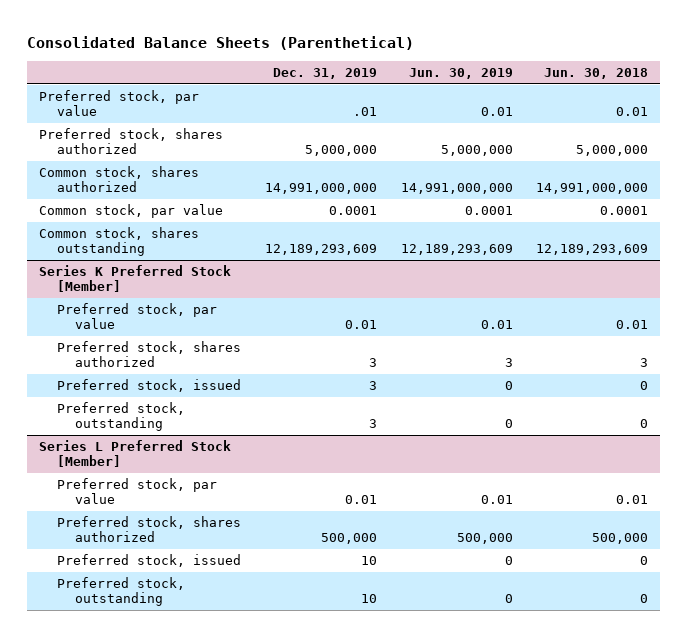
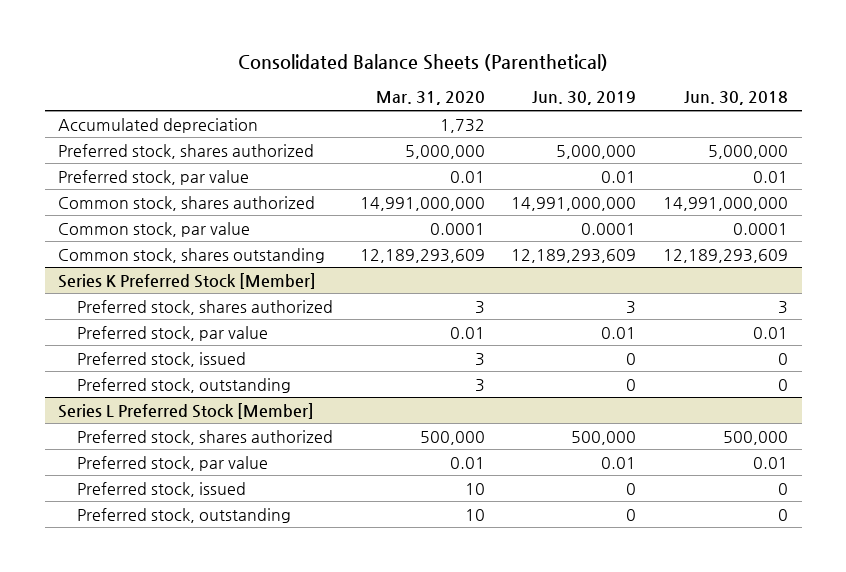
[272,68,377,80] Dec. 31, 2019 -> none
none -> [375,91,485,106] Mar. 31, 2020
none -> [57,117,258,133] Accumulated depreciation
[39,90,200,117] Preferred stock, par value -> [57,169,249,185] Preferred stock, par value
[57,303,218,330] Preferred stock, par value -> [76,325,268,341] Preferred stock, par value
[57,478,218,505] Preferred stock, par value -> [76,455,268,471] Preferred stock, par value

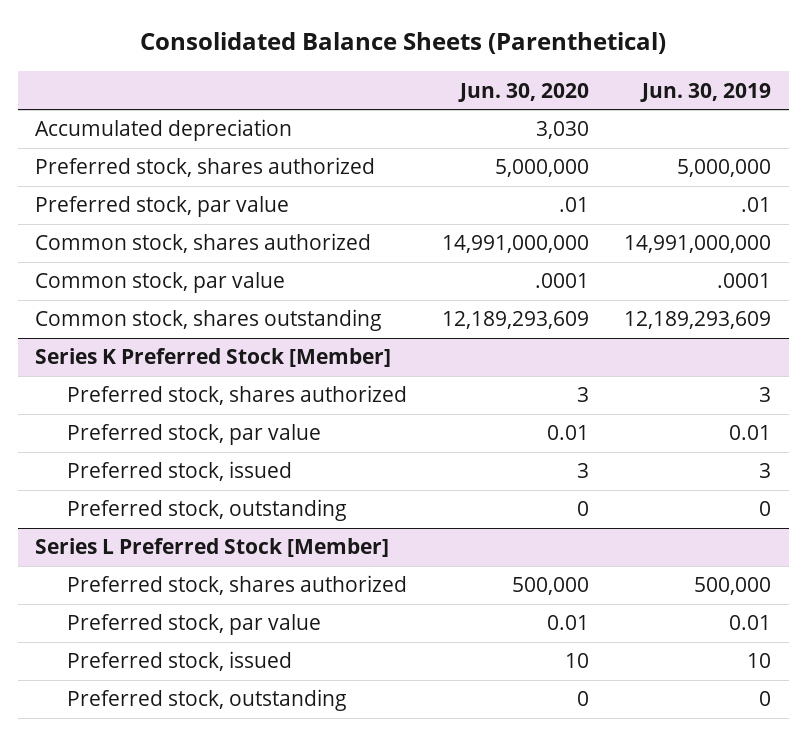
[375,91,485,106] Mar. 31, 2020 -> none
[684,91,789,106] Jun. 30, 2018 -> none
none -> [457,82,589,102] Jun. 30, 2020
[601,170,637,183] 0.01 -> [740,197,771,213] .01
[581,222,637,235] 0.0001 -> [716,273,771,289] .0001
[626,352,637,365] 0 -> [758,463,771,479] 3
[626,482,637,495] 0 -> [746,653,771,669] 10

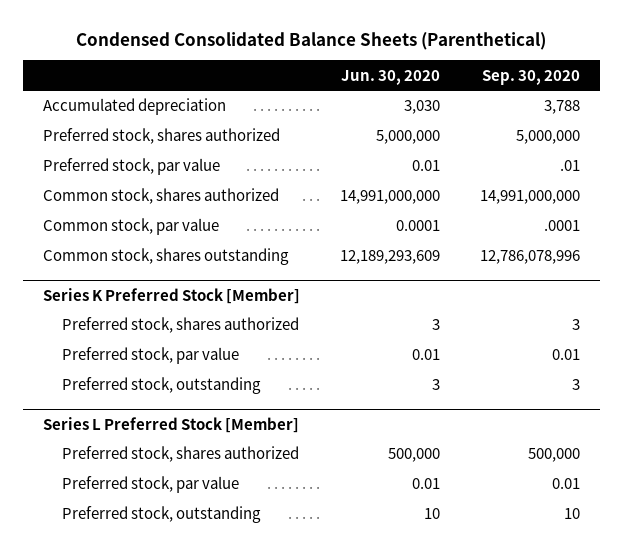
[140,32,667,55] Consolidated Balance Sheets (Parenthetical) -> [76,31,547,50] Condensed Consolidated Balance Sheets (Parenthetical)
[639,82,771,102] Jun. 30, 2019 -> none
none -> [482,69,581,85] Sep. 30, 2020
[558,197,589,213] .01 -> [411,160,440,172] 0.01
[534,273,589,289] .0001 -> [395,220,440,232] 0.0001
[66,461,292,482] Preferred stock, issued -> none
[576,501,589,517] 0 -> [431,379,440,391] 3
[66,651,292,672] Preferred stock, issued -> none
[576,691,589,707] 0 -> [423,508,440,520] 10

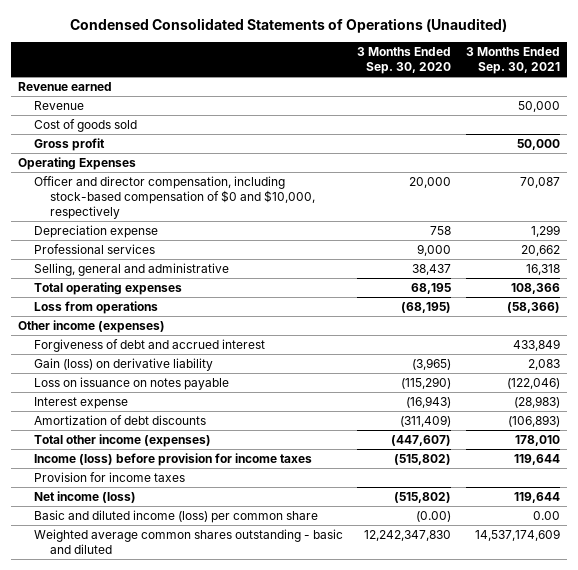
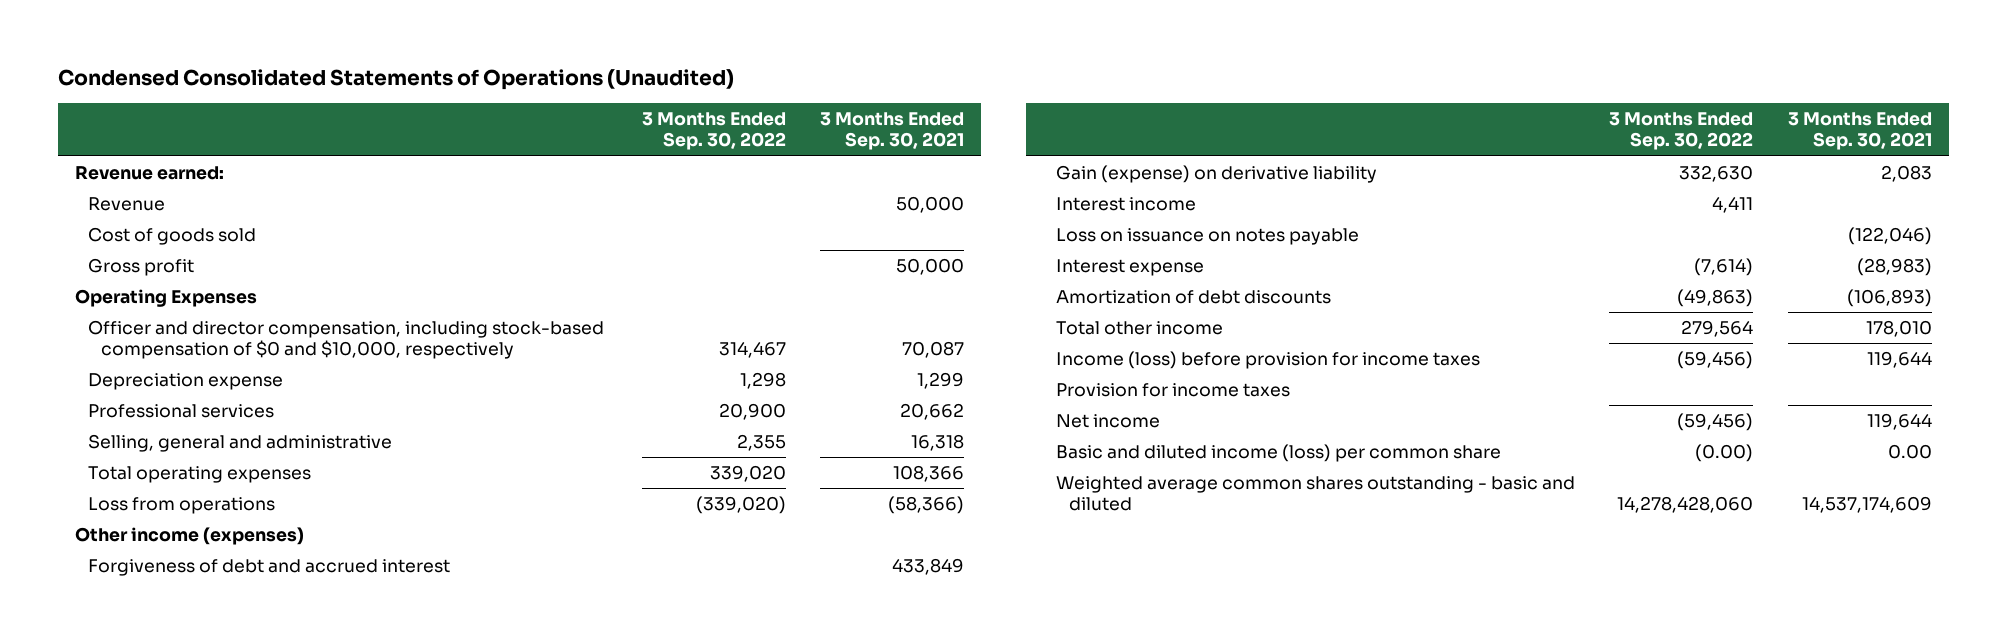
[357,46,452,75] 3 Months Ended Sep. 30, 2020 -> none
none -> [641,112,786,151] 3 Months Ended Sep. 30, 2022
[17,81,112,91] Revenue earned -> [75,166,225,181] Revenue earned:
[34,357,214,371] Gain (loss) on derivative liability -> [1055,165,1377,184] Gain (expense) on derivative liability
none -> [1055,197,1196,212] Interest income
[34,433,212,447] Total other income (expenses) -> [1055,321,1223,336] Total other income
[34,490,137,503] Net income (loss) -> [1055,414,1160,429] Net income

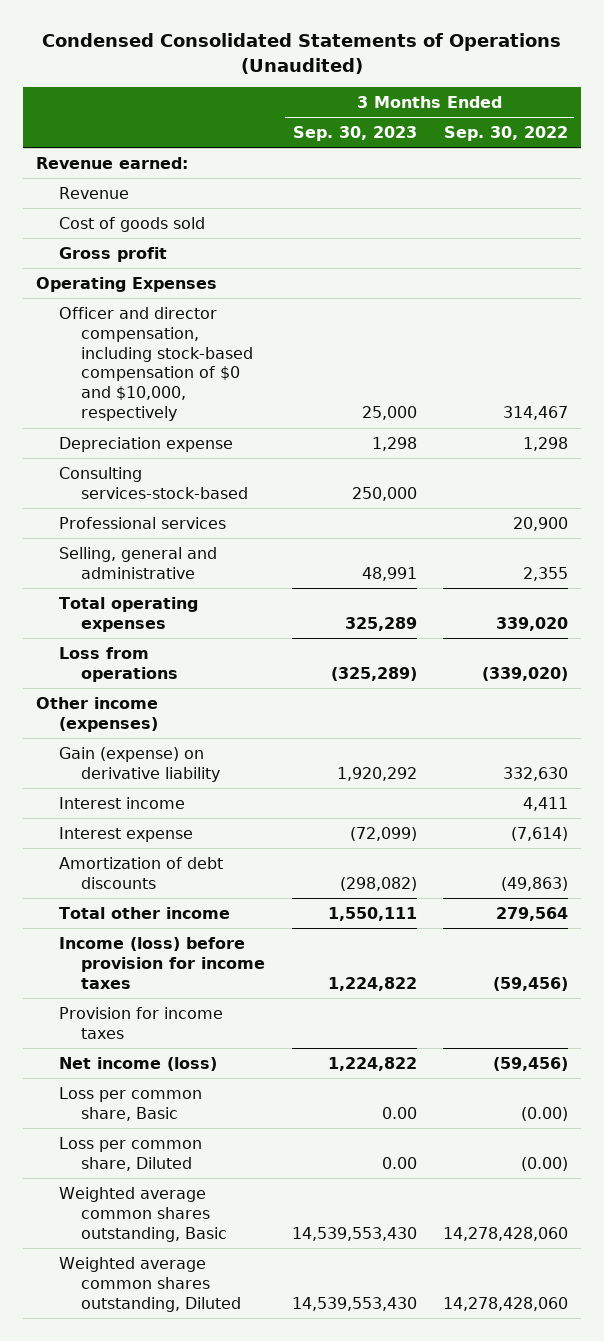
[820,112,965,151] 3 Months Ended Sep. 30, 2021 -> none
none -> [292,126,417,142] Sep. 30, 2023
none -> [58,466,249,499] Consulting services-stock-based
[88,559,451,577] Forgiveness of debt and accrued interest -> none
[1055,228,1359,246] Loss on issuance on notes payable -> none
[1055,414,1160,429] Net income -> [58,1056,217,1071] Net income (loss)
[1055,444,1501,463] Basic and diluted income (loss) per common share -> [58,1086,202,1121] Loss per common share, Basic
none -> [58,1136,202,1171] Loss per common share, Diluted
[1055,476,1575,512] Weighted average common shares outstanding - basic and diluted -> [58,1186,228,1242] Weighted average common shares outstanding, Basic
none -> [58,1256,242,1312] Weighted average common shares outstanding, Diluted

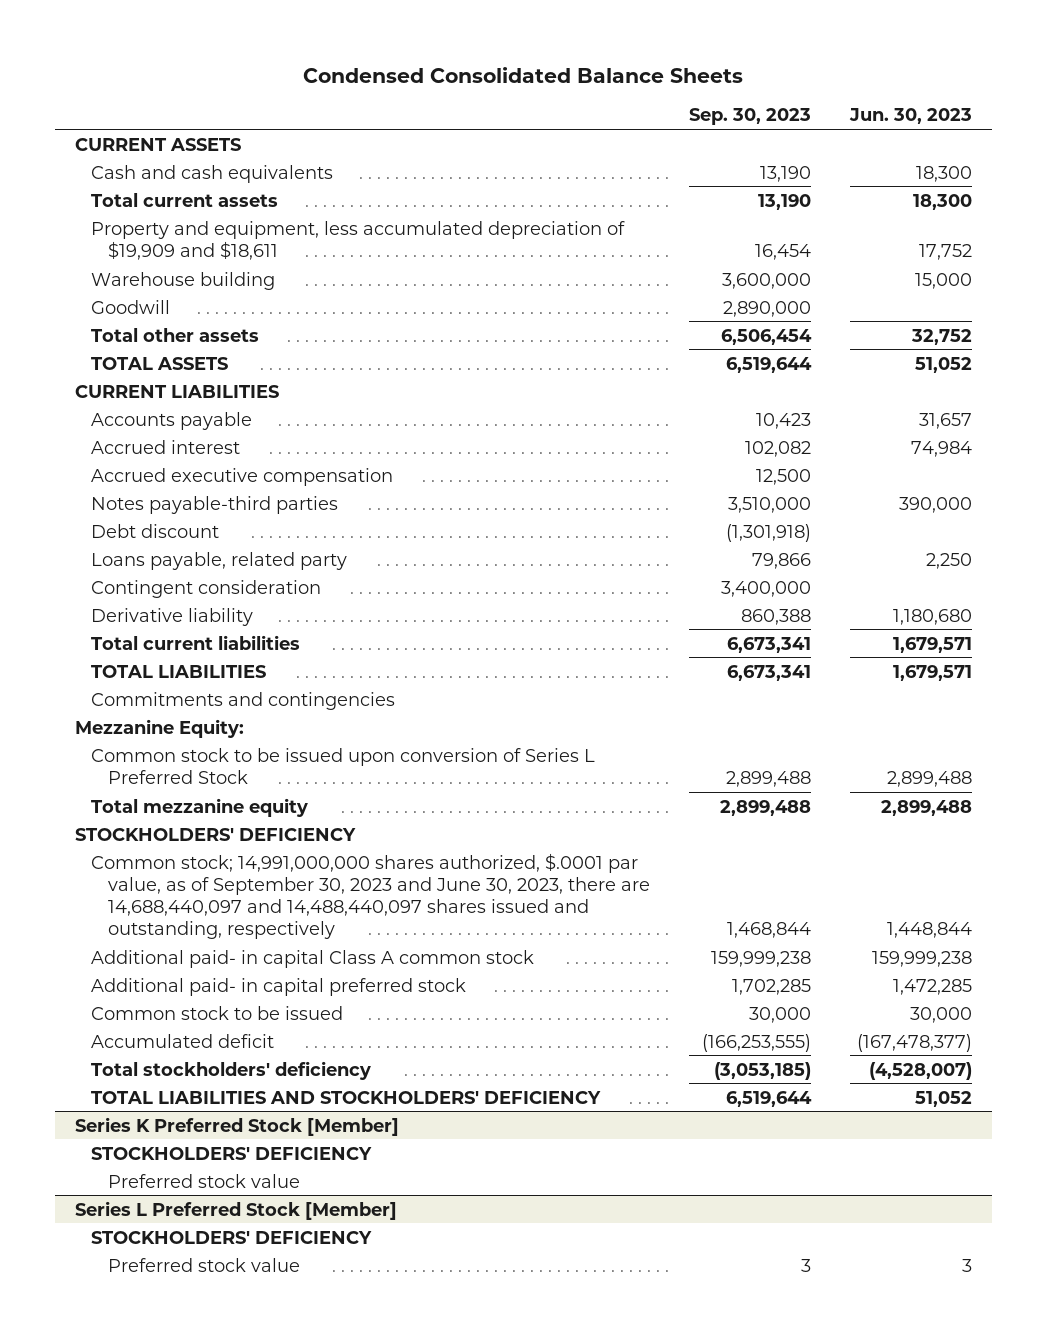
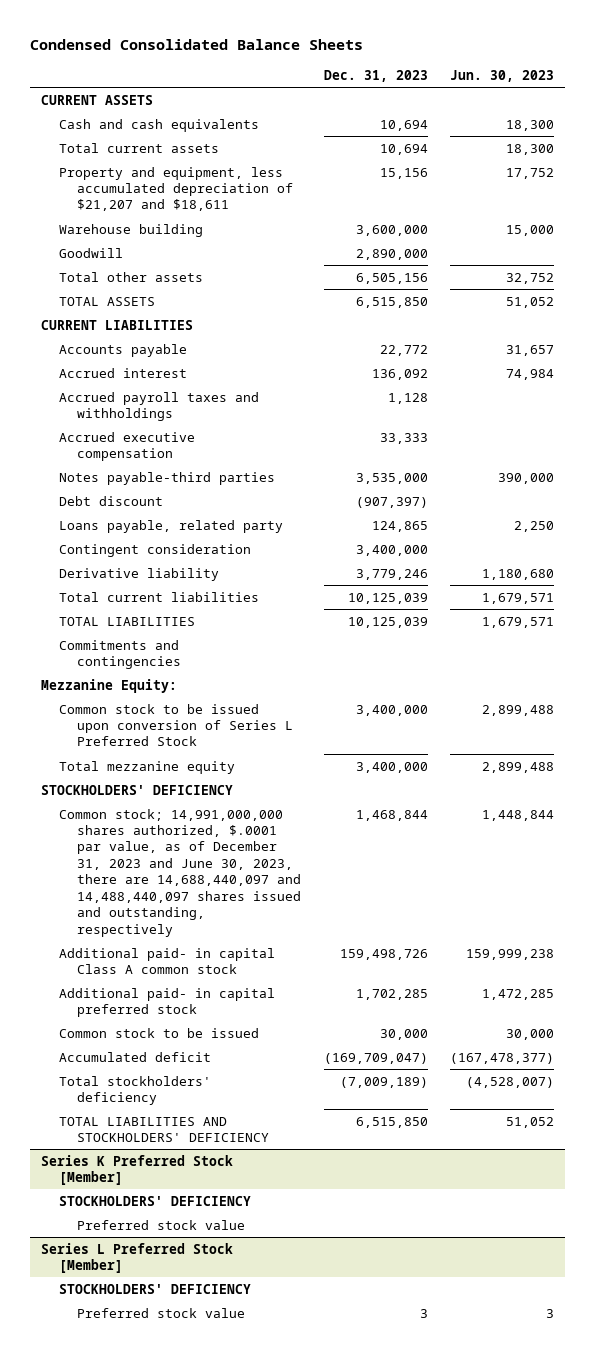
[688,108,811,126] Sep. 30, 2023 -> none
none -> [323,70,428,83] Dec. 31, 2023
[91,220,626,260] Property and equipment, less accumulated depreciation of $19,909 and $18,611 -> [59,166,294,212] Property and equipment, less accumulated depreciation of $21,207 and $18,611
none -> [59,391,260,422] Accrued payroll taxes and withholdings
[91,852,650,939] Common stock; 14,991,000,000 shares authorized, $.0001 par value, as of September 30, 2023 and June 30, 2023, there are 14,688,440,097 and 14,488,440,097 shares issued and outstanding, respectively -> [59,808,302,937] Common stock; 14,991,000,000 shares authorized, $.0001 par value, as of December 31, 2023 and June 30, 2023, there are 14,688,440,097 and 14,488,440,097 shares issued and outstanding, respectively

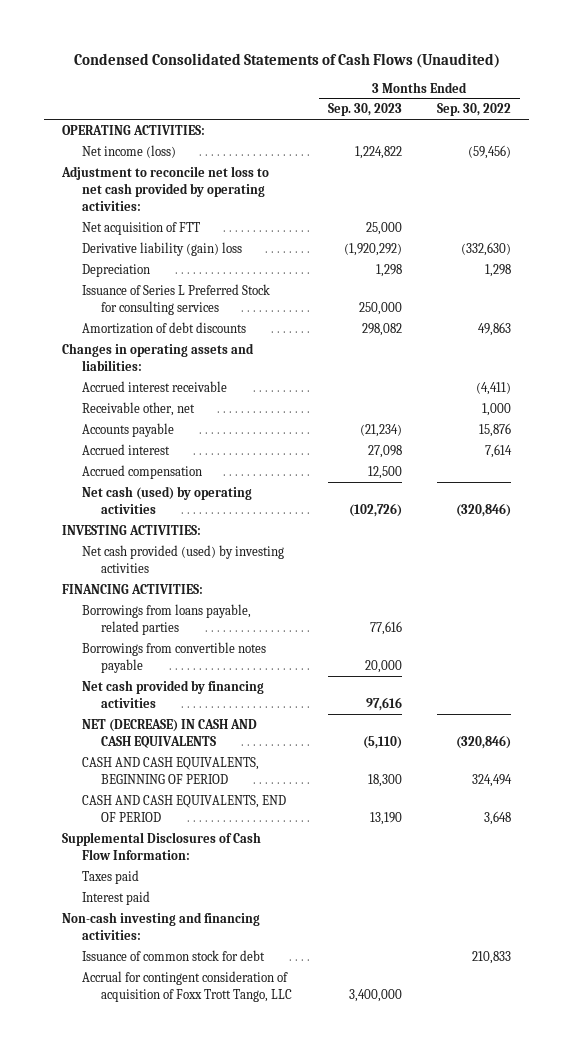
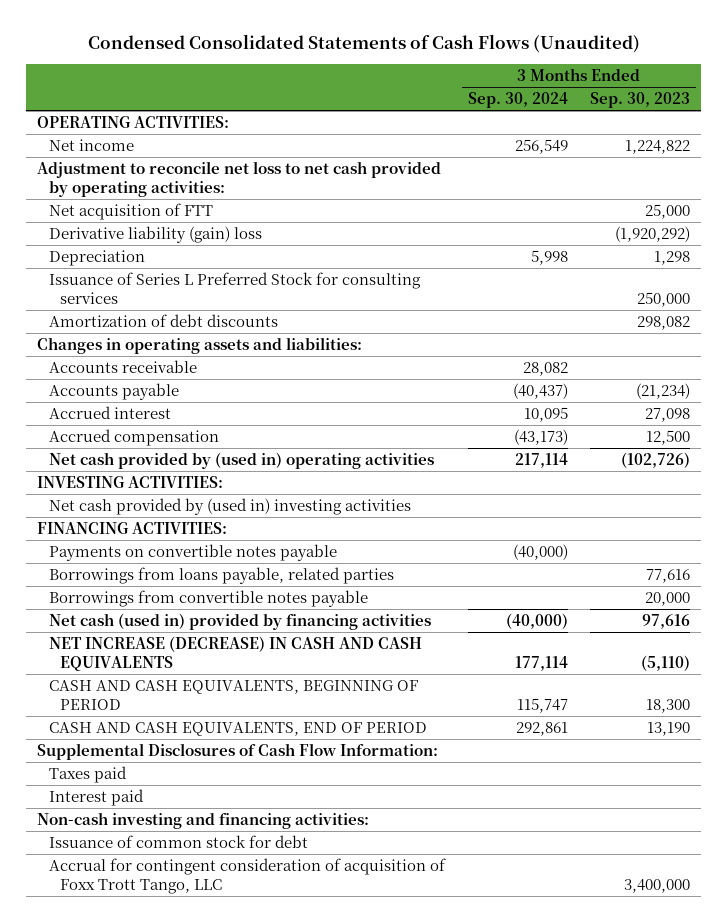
[437,103,512,117] Sep. 30, 2022 -> none
none -> [467,92,568,109] Sep. 30, 2024
[81,144,176,158] Net income (loss) -> [48,138,134,151] Net income
[81,380,227,392] Accrued interest receivable -> none
[81,401,195,416] Receivable other, net -> none
none -> [48,359,197,373] Accounts receivable
[81,485,252,514] Net cash (used) by operating activities -> [48,451,434,469] Net cash provided by (used in) operating activities
[81,544,284,573] Net cash provided (used) by investing activities -> [48,497,411,515] Net cash provided by (used in) investing activities
none -> [48,543,337,561] Payments on convertible notes payable
[81,679,264,708] Net cash provided by financing activities -> [48,612,431,630] Net cash (used in) provided by financing activities
[81,718,257,748] NET (DECREASE) IN CASH AND CASH EQUIVALENTS -> [48,635,422,671] NET INCREASE (DECREASE) IN CASH AND CASH EQUIVALENTS

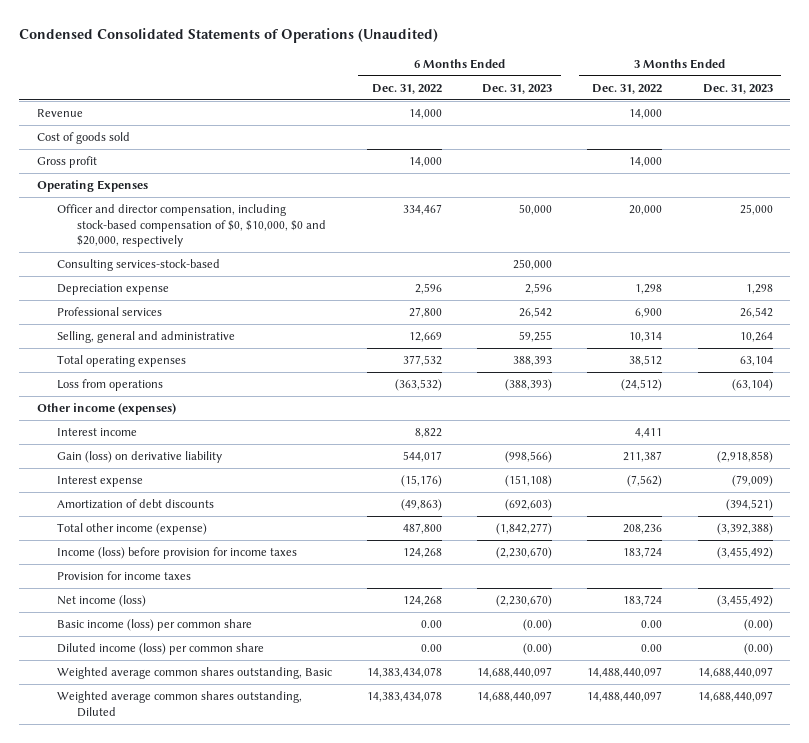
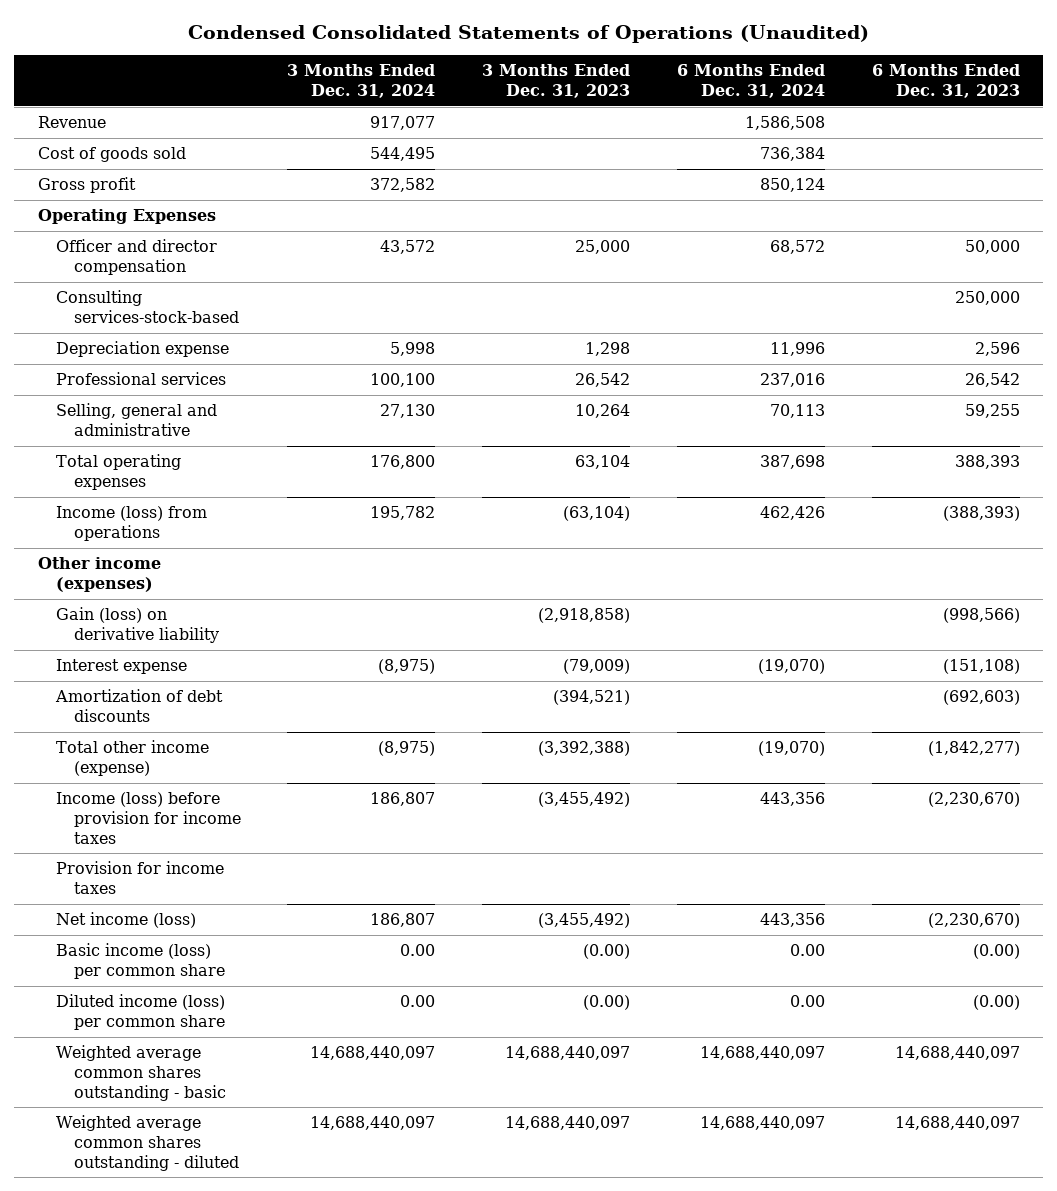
[371,83,442,94] Dec. 31, 2022 -> none
[592,83,663,94] Dec. 31, 2022 -> none
none -> [287,64,436,99] 3 Months Ended Dec. 31, 2024
none -> [676,64,825,99] 6 Months Ended Dec. 31, 2024
[56,204,326,247] Officer and director compensation, including stock-based compensation of $0, $10,000, $0 and $20,000, respectively -> [55,239,217,276] Officer and director compensation
[56,379,163,392] Loss from operations -> [55,506,207,542] Income (loss) from operations
[56,428,137,437] Interest income -> none
[56,667,332,680] Weighted average common shares outstanding, Basic -> [55,1045,226,1101] Weighted average common shares outstanding - basic
[56,691,302,717] Weighted average common shares outstanding, Diluted -> [55,1115,239,1171] Weighted average common shares outstanding - diluted

